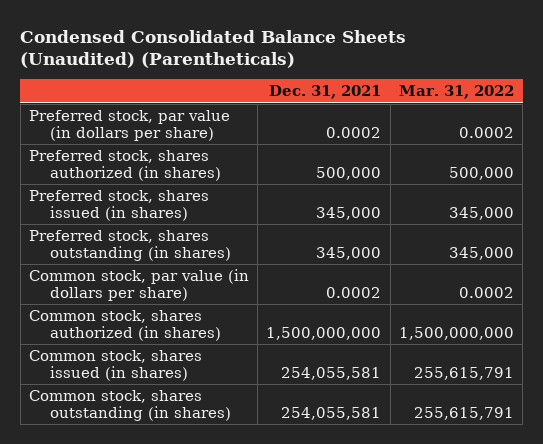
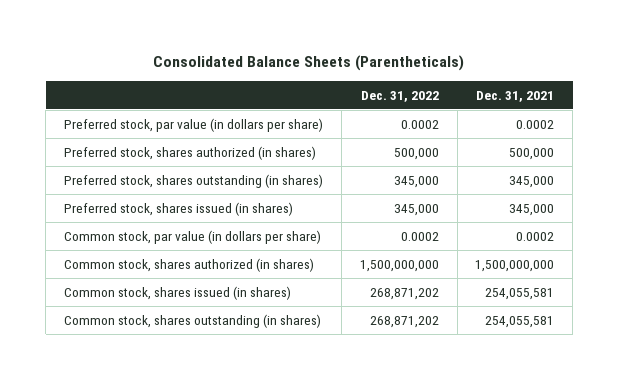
[20,29,407,68] Condensed Consolidated Balance Sheets (Unaudited) (Parentheticals) -> [153,55,465,72] Consolidated Balance Sheets (Parentheticals)
[398,85,514,100] Mar. 31, 2022 -> none
none -> [360,90,439,102] Dec. 31, 2022
[29,190,210,221] Preferred stock, shares issued (in shares) -> [64,201,294,216] Preferred stock, shares issued (in shares)

